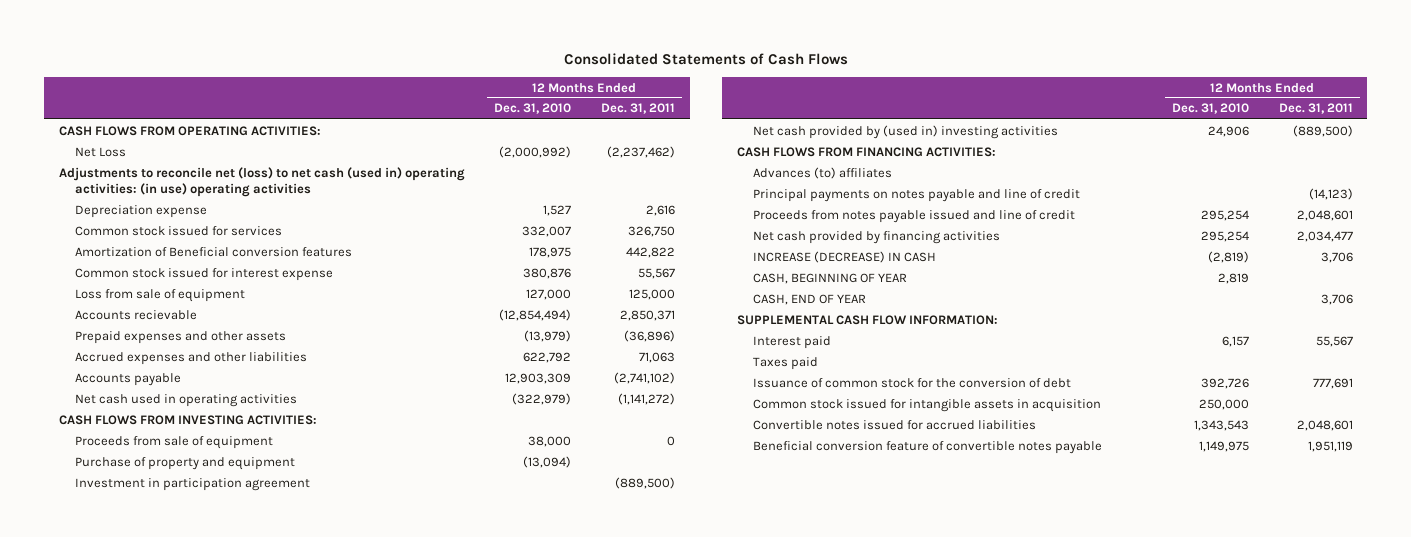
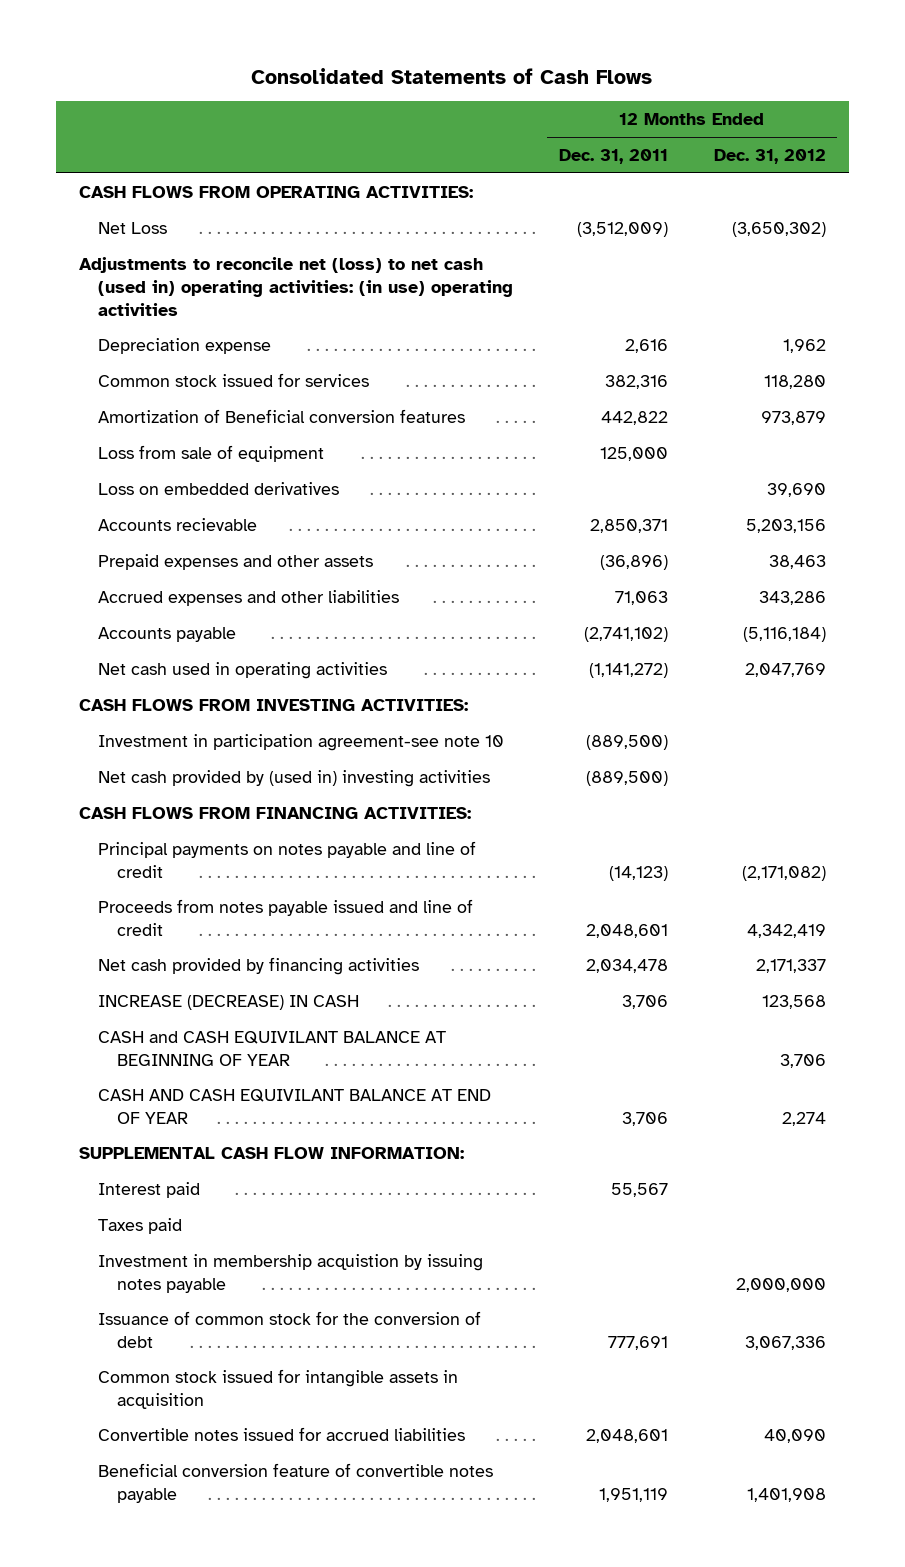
[494,103,572,115] Dec. 31, 2010 -> none
none -> [713,148,826,164] Dec. 31, 2012
[606,145,675,158] (2,237,462) -> [576,221,668,237] (3,512,009)
[627,225,675,237] 326,750 -> [604,374,668,389] 382,316
[74,267,333,281] Common stock issued for interest expense -> none
none -> [98,481,340,495] Loss on embedded derivatives
[74,435,273,449] Proceeds from sale of equipment -> none
[74,456,295,470] Purchase of property and equipment -> none
[74,477,310,491] Investment in participation agreement -> [98,733,505,751] Investment in participation agreement-see note 10
[752,166,892,179] Advances (to) affiliates -> none
[1296,230,1353,242] 2,034,477 -> [585,958,668,973] 2,034,478
[752,272,907,284] CASH, BEGINNING OF YEAR -> [98,1030,447,1066] CASH and CASH EQUIVILANT BALANCE AT BEGINNING OF YEAR
[752,293,866,305] CASH, END OF YEAR -> [98,1088,492,1124] CASH AND CASH EQUIVILANT BALANCE AT END OF YEAR
none -> [98,1253,484,1293] Investment in membership acquistion by issuing notes payable

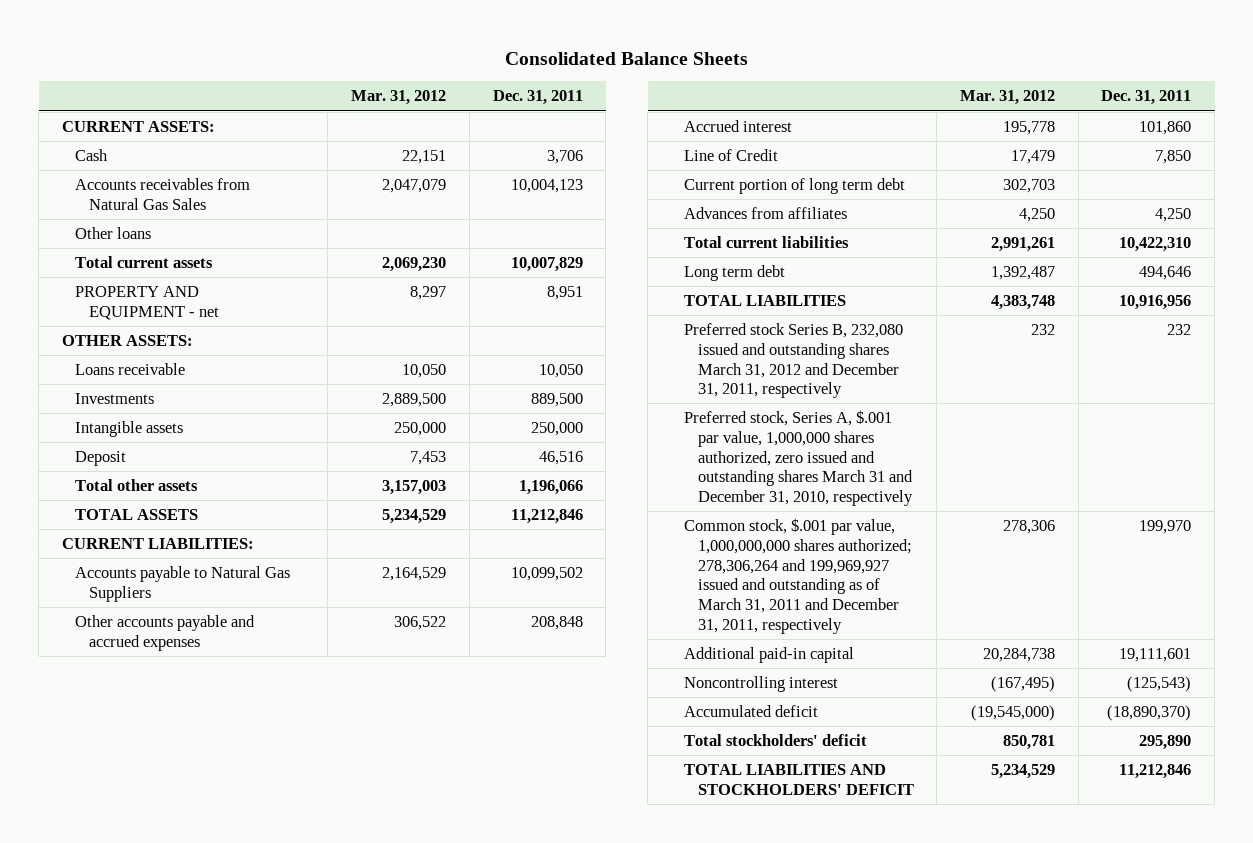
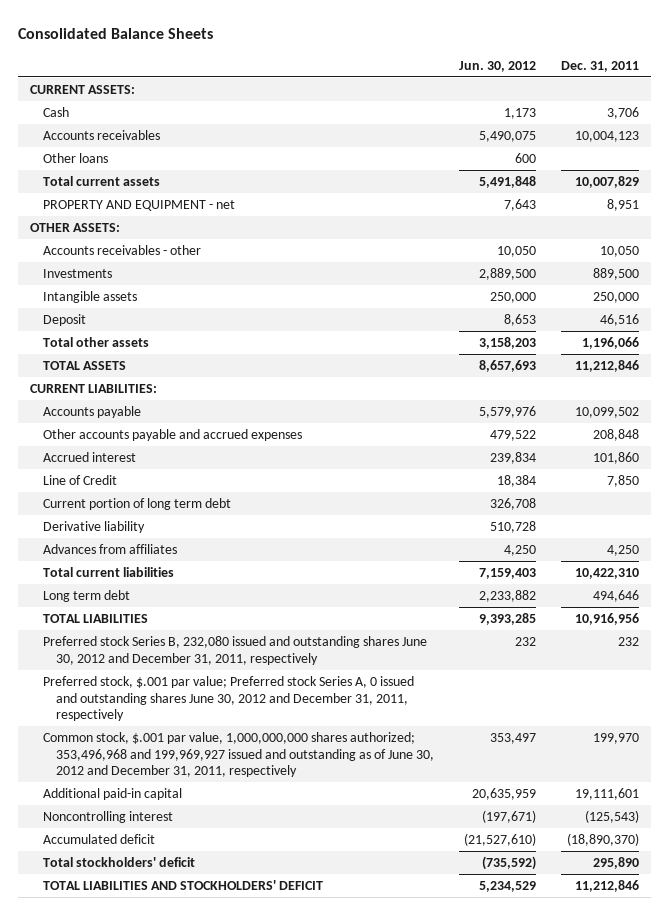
[351,90,447,106] Mar. 31, 2012 -> none
none -> [459,60,537,72] Jun. 30, 2012
[75,178,251,210] Accounts receivables from Natural Gas Sales -> [43,130,161,141] Accounts receivables
[75,363,186,376] Loans receivable -> none
none -> [43,245,202,256] Accounts receivables - other
[75,566,291,602] Accounts payable to Natural Gas Suppliers -> [43,406,142,419] Accounts payable
none -> [43,521,146,534] Derivative liability
[684,323,904,399] Preferred stock Series B, 232,080 issued and outstanding shares March 31, 2012 and December 31, 2011, respectively -> [43,636,428,665] Preferred stock Series B, 232,080 issued and outstanding shares June 30, 2012 and December 31, 2011, respectively
[684,410,913,507] Preferred stock, Series A, $.001 par value, 1,000,000 shares authorized, zero issued and outstanding shares March 31 and December 31, 2010, respectively -> [43,676,415,722] Preferred stock, $.001 par value; Preferred stock Series A, 0 issued and outstanding shares June 30, 2012 and December 31, 2011, respectively
[684,518,912,634] Common stock, $.001 par value, 1,000,000,000 shares authorized; 278,306,264 and 199,969,927 issued and outstanding as of March 31, 2011 and December 31, 2011, respectively -> [43,732,435,778] Common stock, $.001 par value, 1,000,000,000 shares authorized; 353,496,968 and 199,969,927 issued and outstanding as of June 30, 2012 and December 31, 2011, respectively

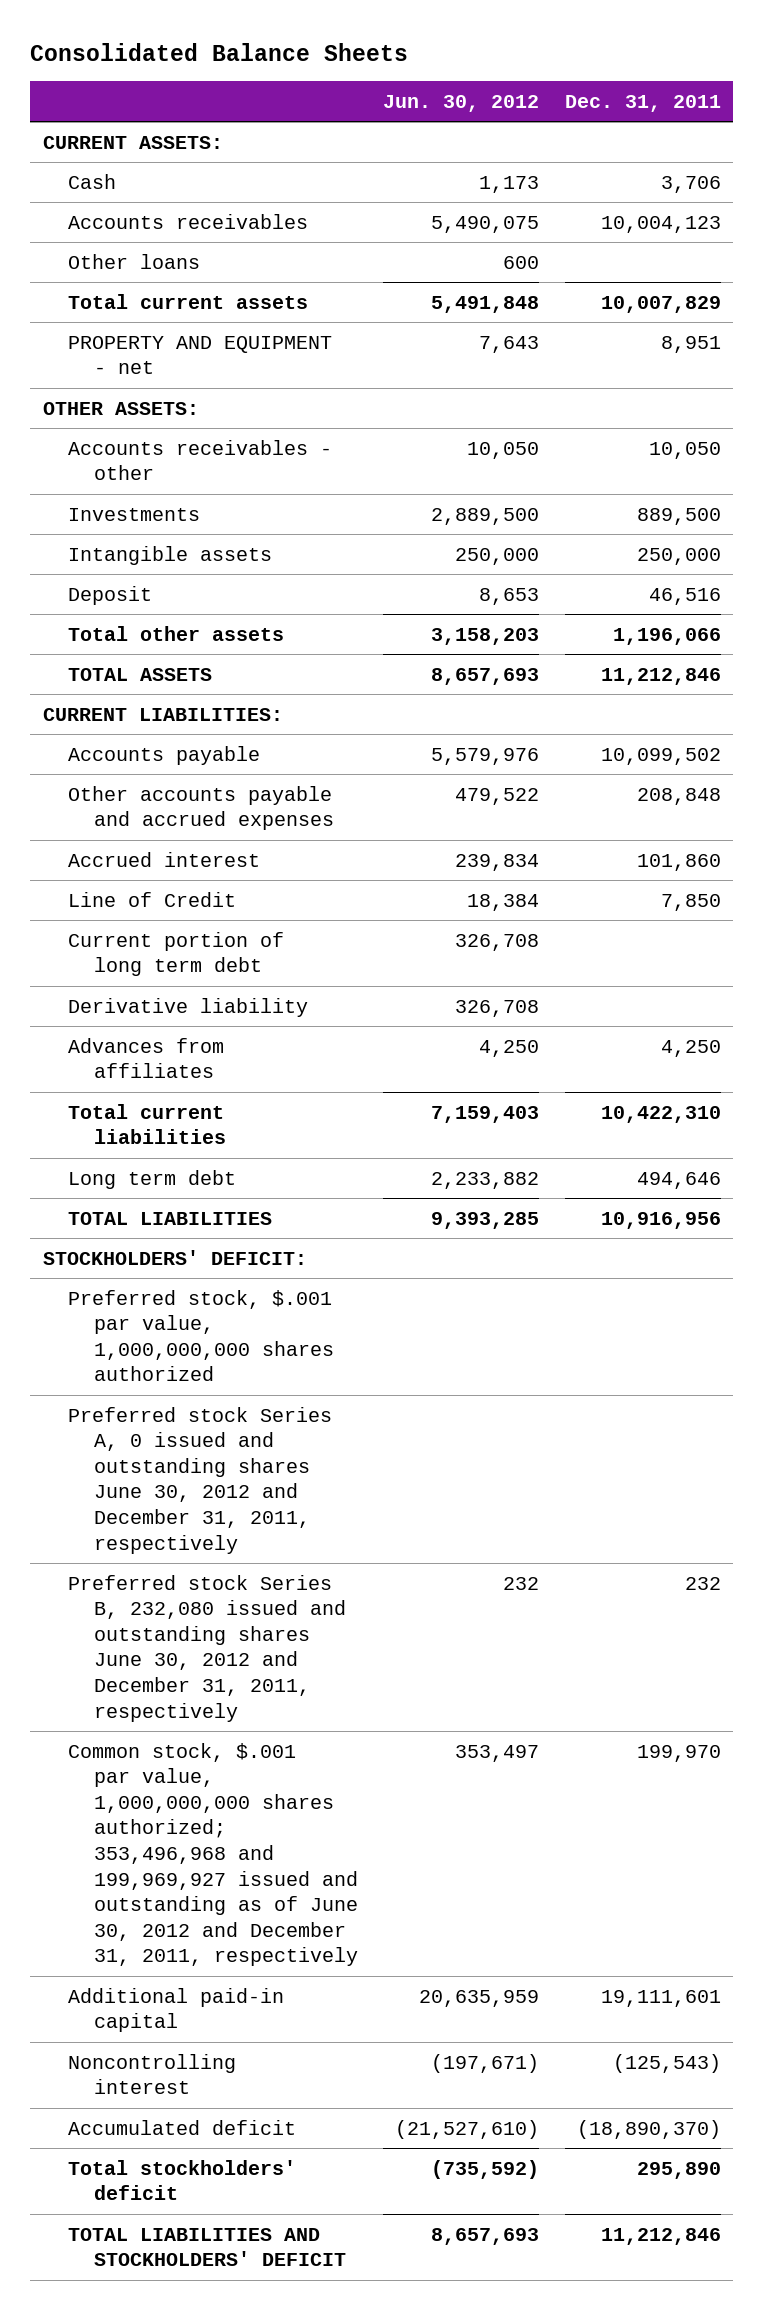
[490,521,537,534] 510,728 -> [455,999,540,1017] 326,708
none -> [43,1249,308,1265] STOCKHOLDERS' DEFICIT:
none -> [68,1289,334,1382] Preferred stock, $.001 par value, 1,000,000,000 shares authorized
none -> [68,1406,333,1554] Preferred stock Series A, 0 issued and outstanding shares June 30, 2012 and December 31, 2011, respectively
[43,676,415,722] Preferred stock, $.001 par value; Preferred stock Series A, 0 issued and outstanding shares June 30, 2012 and December 31, 2011, respectively -> none
[479,881,537,893] 5,234,529 -> [431,2227,540,2245] 8,657,693

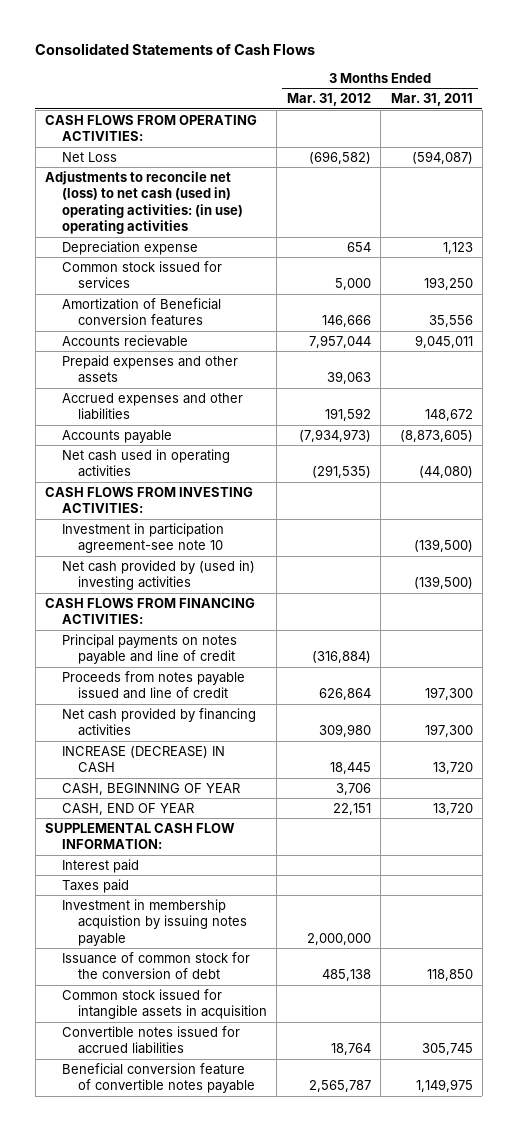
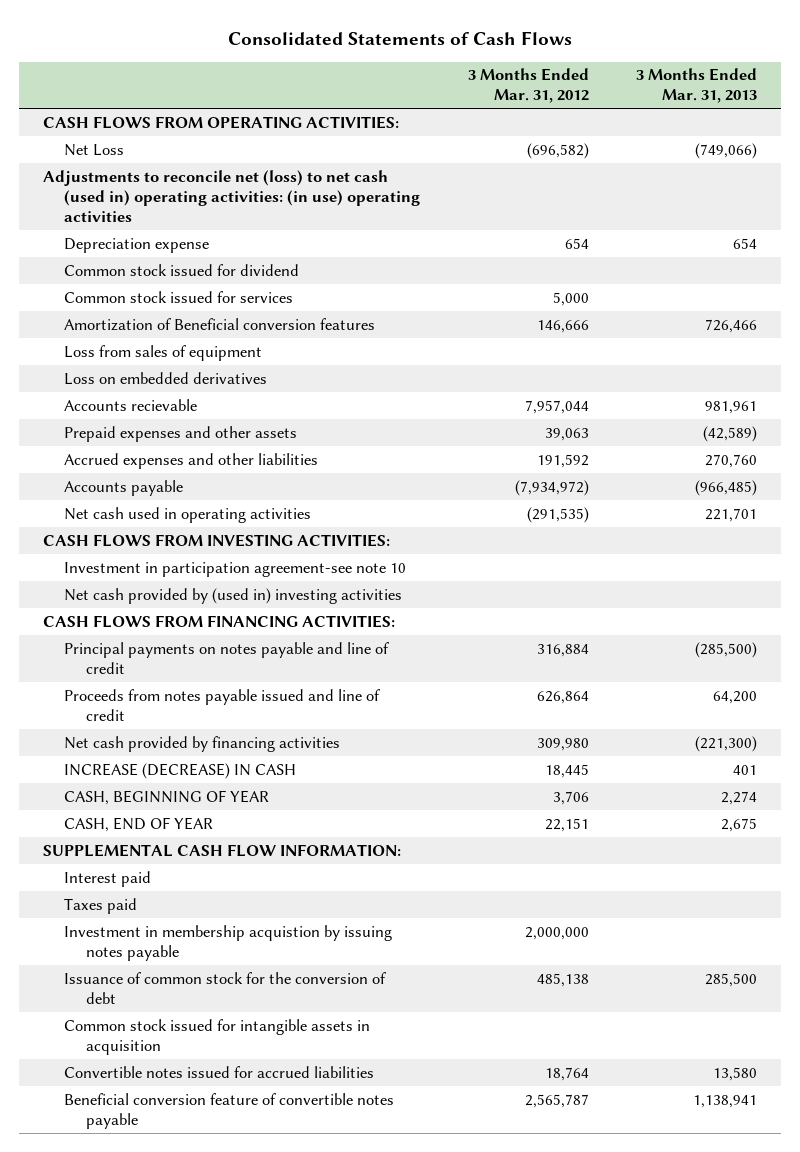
[390,93,473,107] Mar. 31, 2011 -> none
none -> [635,68,757,104] 3 Months Ended Mar. 31, 2013
none -> [64,263,300,276] Common stock issued for dividend
none -> [64,344,263,361] Loss from sales of equipment
none -> [64,371,268,385] Loss on embedded derivatives
[298,428,371,442] (7,934,973) -> [514,479,589,496] (7,934,972)
[311,651,371,664] (316,884) -> [536,643,589,657] 316,884

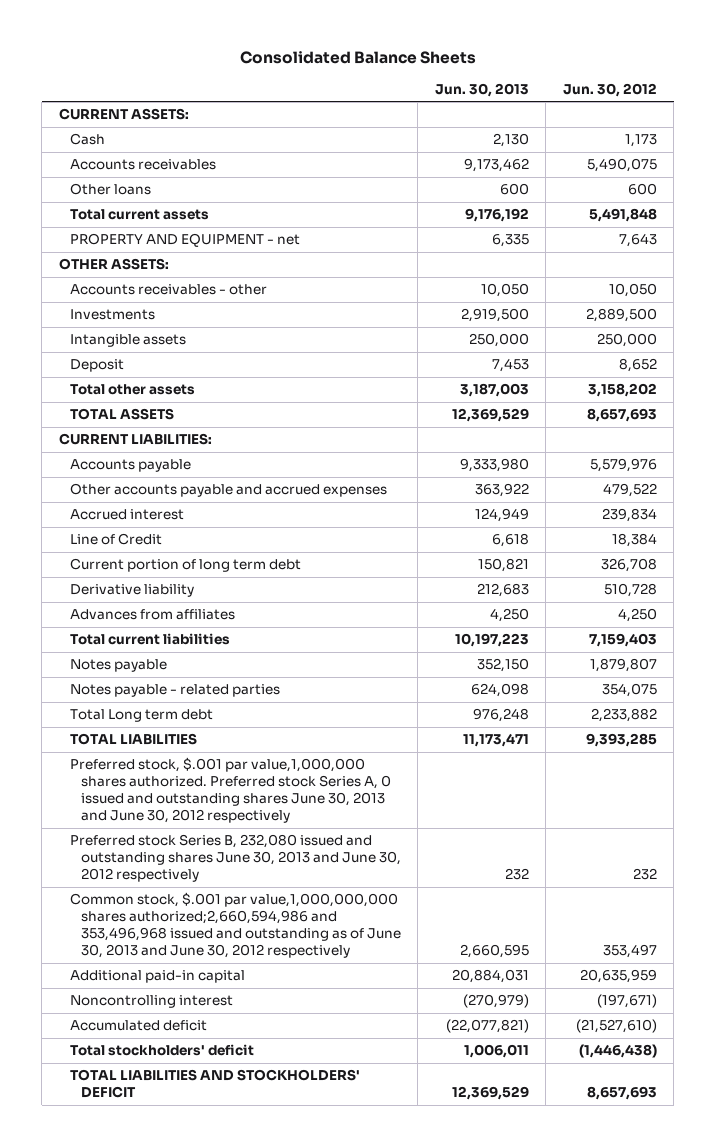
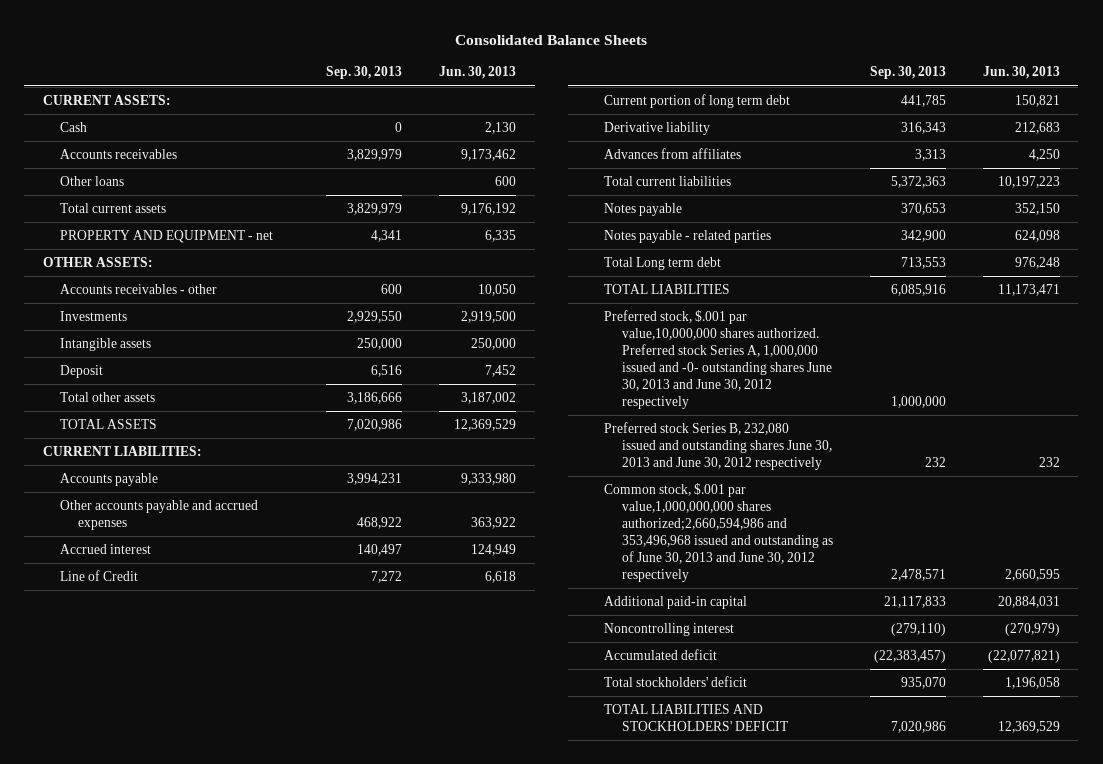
[562,82,657,97] Jun. 30, 2012 -> none
none -> [325,66,402,80] Sep. 30, 2013
[491,358,529,373] 7,453 -> [485,364,517,377] 7,452
[459,383,529,398] 3,187,003 -> [461,391,517,404] 3,187,002
[69,757,391,824] Preferred stock, $.001 par value,1,000,000 shares authorized. Preferred stock Series A, 0 issued and outstanding shares June 30, 2013 and June 30, 2012 respectively -> [604,309,832,410] Preferred stock, $.001 par value,10,000,000 shares authorized. Preferred stock Series A, 1,000,000 issued and -0- outstanding shares June 30, 2013 and June 30, 2012 respectively
[463,1044,529,1059] 1,006,011 -> [1004,676,1060,689] 1,196,058

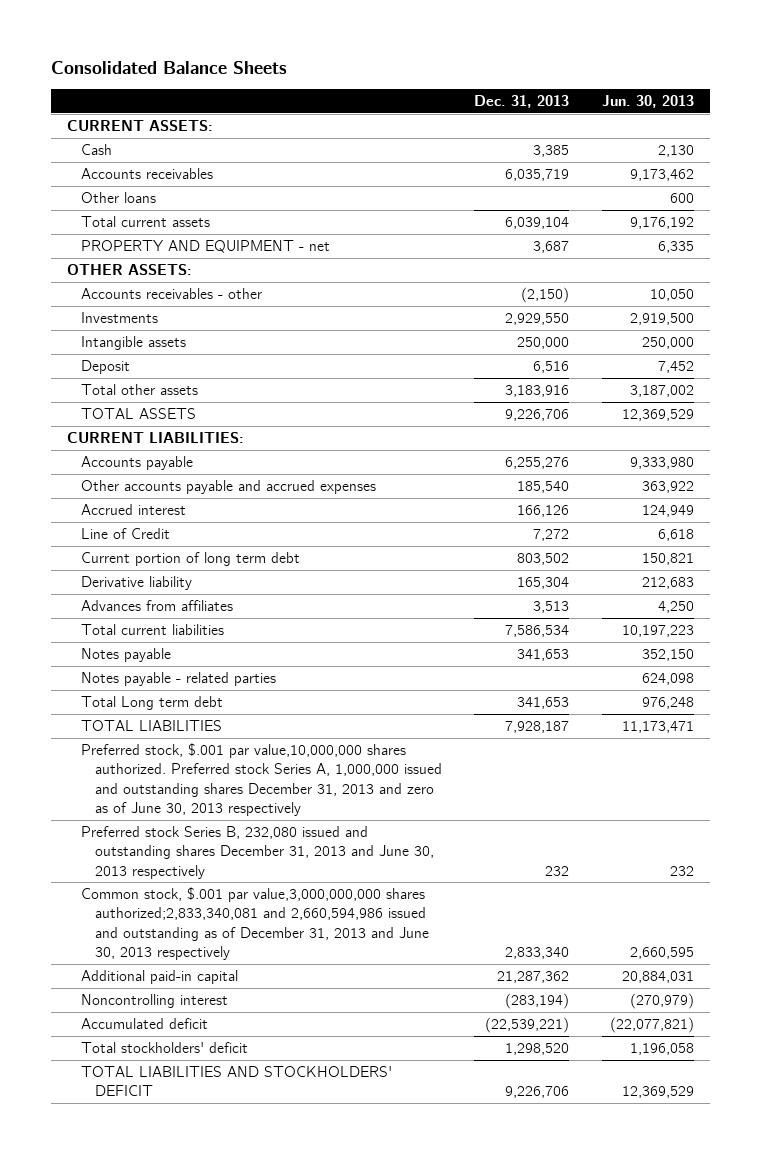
[325,66,402,80] Sep. 30, 2013 -> none
none -> [474,95,570,109] Dec. 31, 2013
[604,309,832,410] Preferred stock, $.001 par value,10,000,000 shares authorized. Preferred stock Series A, 1,000,000 issued and -0- outstanding shares June 30, 2013 and June 30, 2012 respectively -> [80,743,443,817] Preferred stock, $.001 par value,10,000,000 shares authorized. Preferred stock Series A, 1,000,000 issued and outstanding shares December 31, 2013 and zero as of June 30, 2013 respectively
[604,421,832,470] Preferred stock Series B, 232,080 issued and outstanding shares June 30, 2013 and June 30, 2012 respectively -> [80,826,435,879] Preferred stock Series B, 232,080 issued and outstanding shares December 31, 2013 and June 30, 2013 respectively
[604,482,833,583] Common stock, $.001 par value,1,000,000,000 shares authorized;2,660,594,986 and 353,496,968 issued and outstanding as of June 30, 2013 and June 30, 2012 respectively -> [80,887,430,961] Common stock, $.001 par value,3,000,000,000 shares authorized;2,833,340,081 and 2,660,594,986 issued and outstanding as of December 31, 2013 and June 30, 2013 respectively

